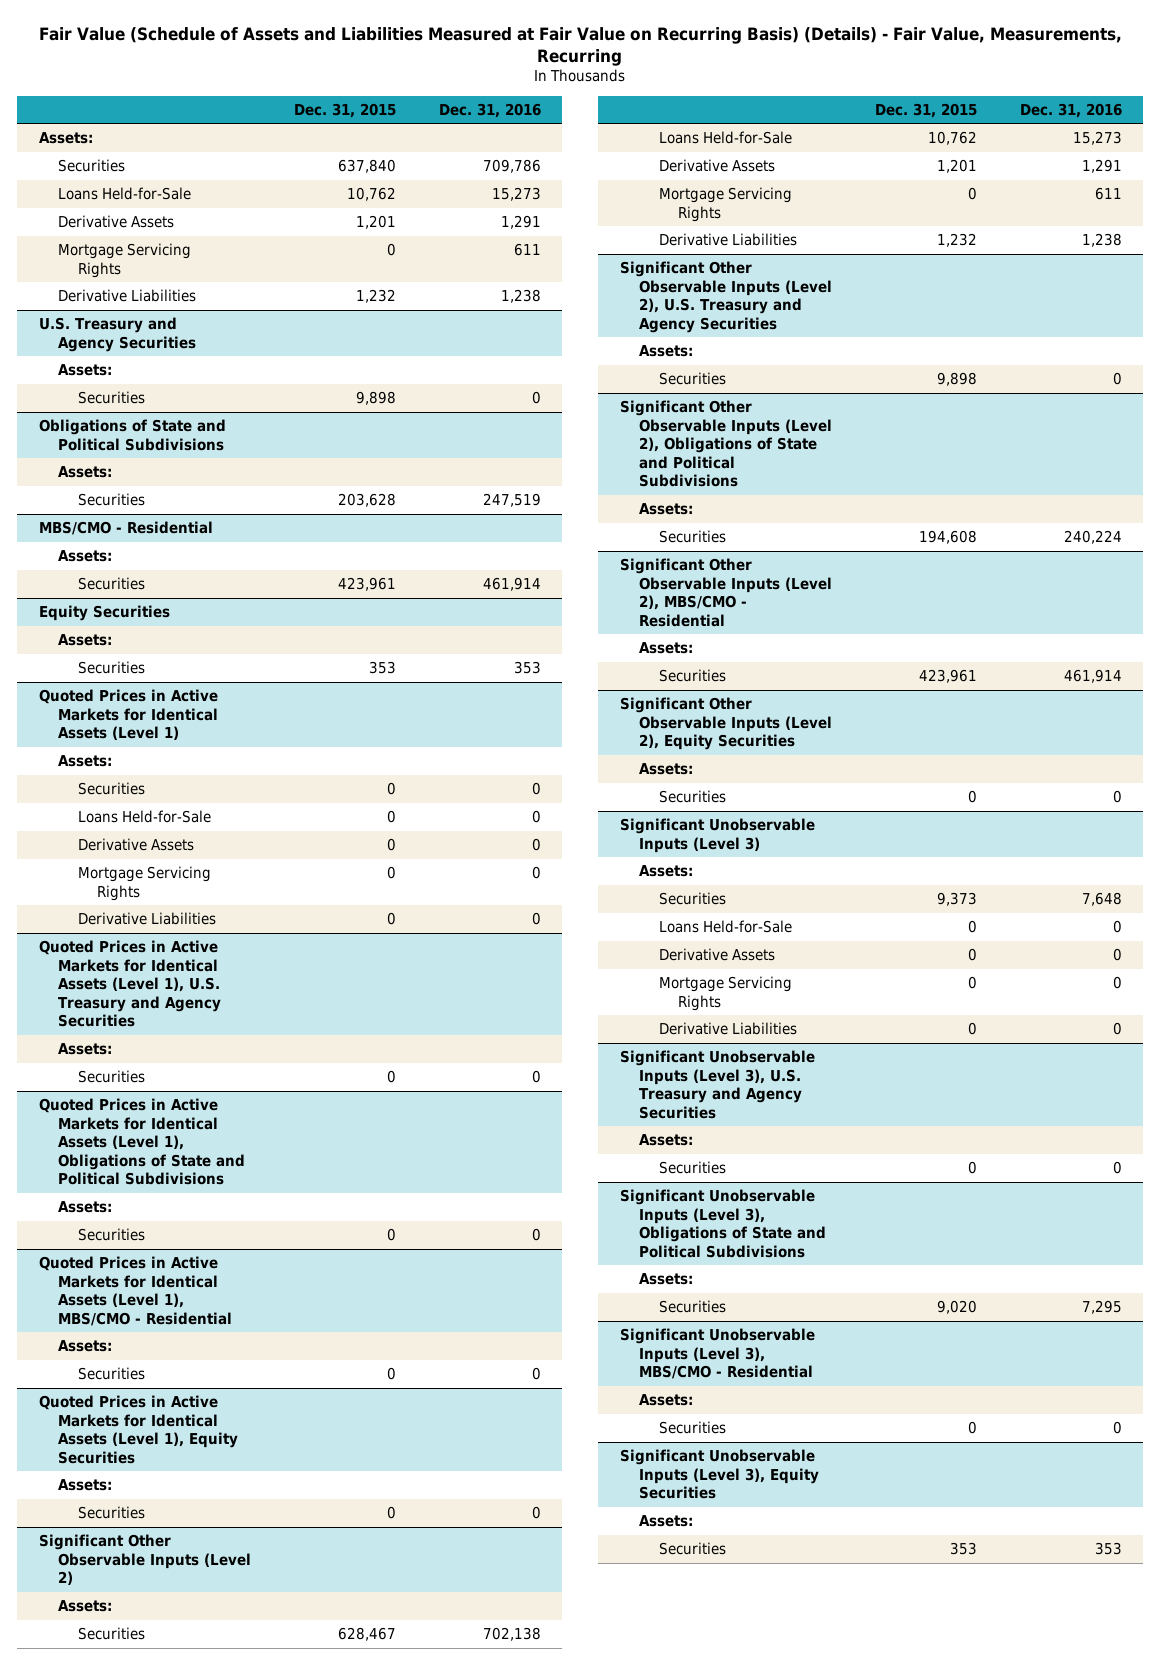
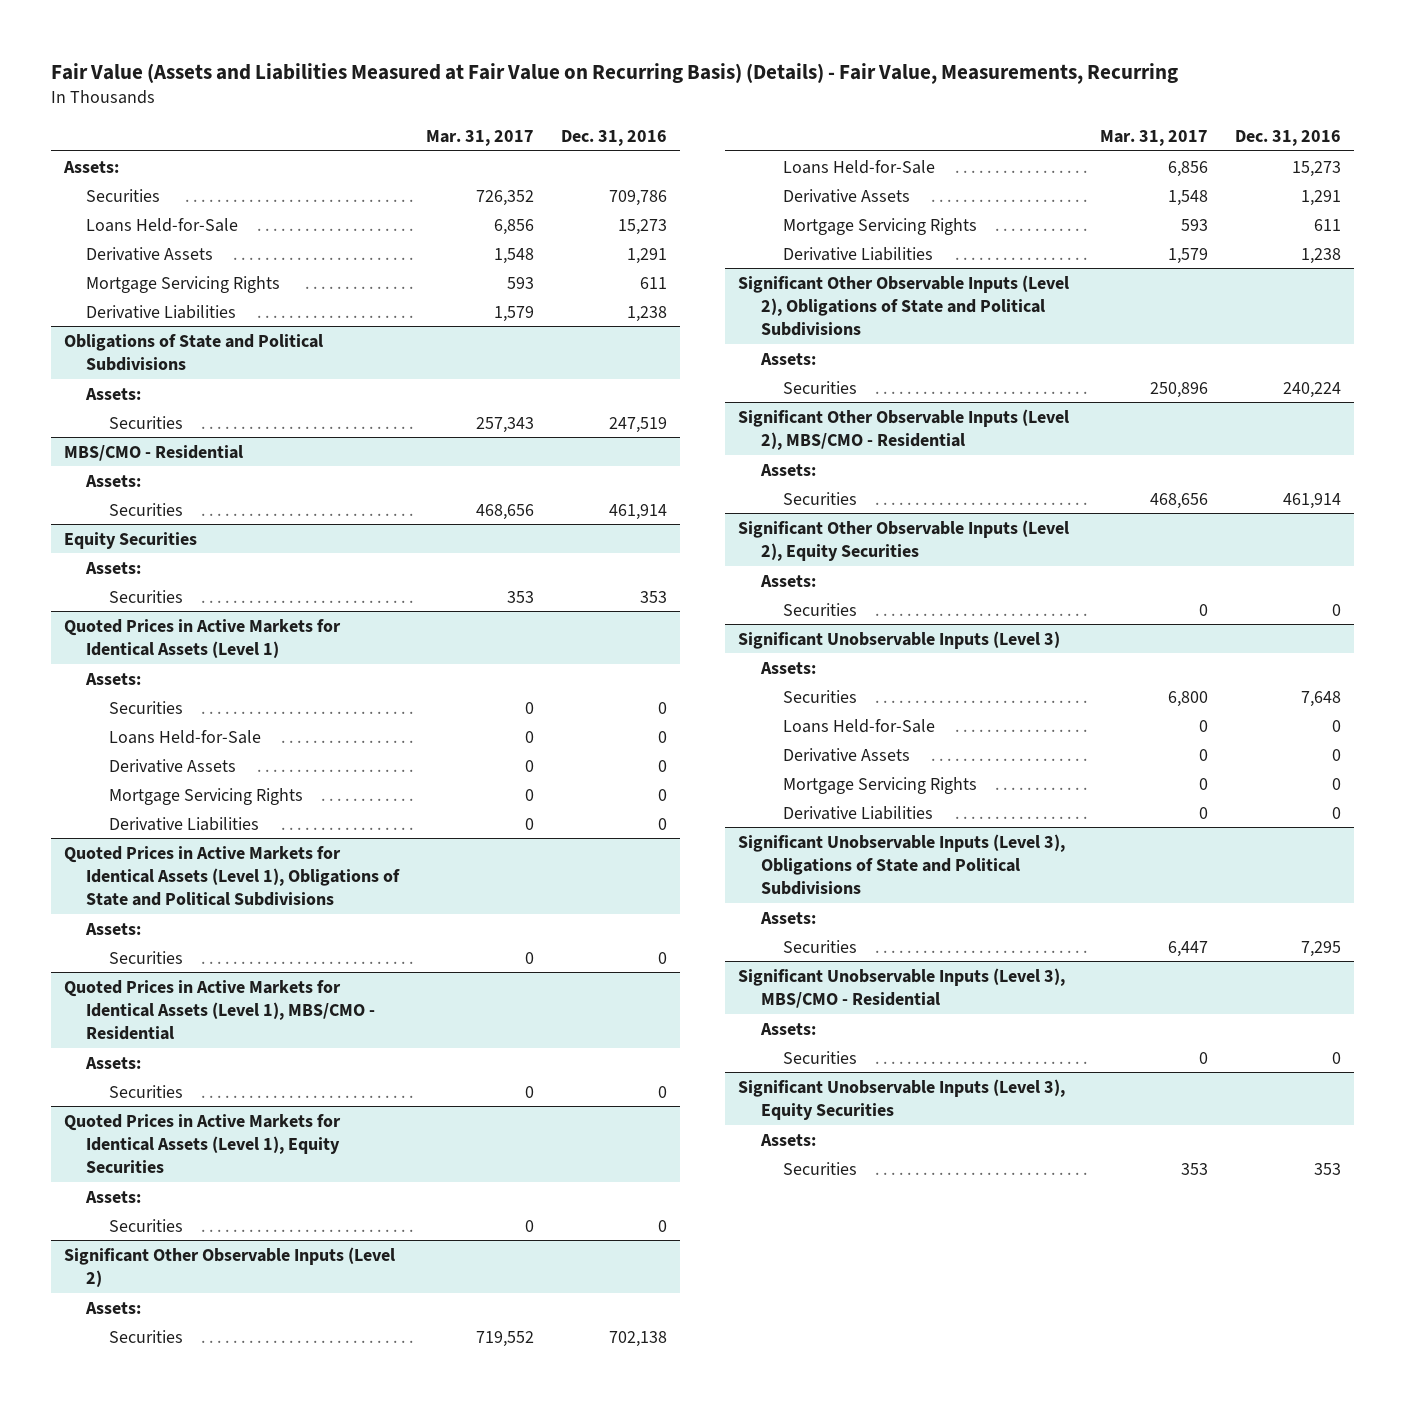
[39,26,1123,67] Fair Value (Schedule of Assets and Liabilities Measured at Fair Value on Recurring Basis) (Details) - Fair Value, Measurements, Recurring -> [50,62,1178,84] Fair Value (Assets and Liabilities Measured at Fair Value on Recurring Basis) (Details) - Fair Value, Measurements, Recurring
[294,102,397,118] Dec. 31, 2015 -> none
none -> [425,129,534,146] Mar. 31, 2017
[38,317,197,352] U.S. Treasury and Agency Securities -> none
[58,364,113,377] Assets: -> none
[77,391,145,405] Securities -> none
[38,940,222,1028] Quoted Prices in Active Markets for Identical Assets (Level 1), U.S. Treasury and Agency Securities -> none
[58,1043,113,1056] Assets: -> none
[77,1070,145,1084] Securities -> none
[619,261,833,333] Significant Other Observable Inputs (Level 2), U.S. Treasury and Agency Securities -> none
[639,345,694,358] Assets: -> none
[658,372,726,386] Securities -> none
[619,1050,815,1119] Significant Unobservable Inputs (Level 3), U.S. Treasury and Agency Securities -> none
[639,1134,694,1147] Assets: -> none
[658,1161,726,1175] Securities -> none

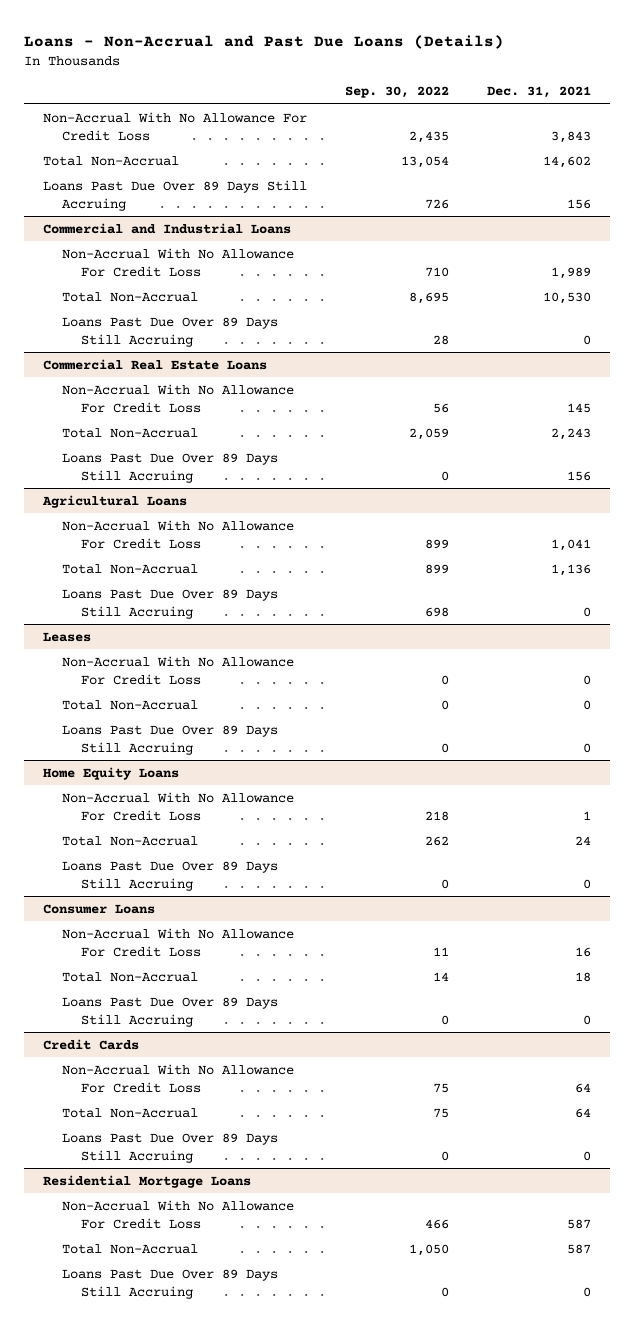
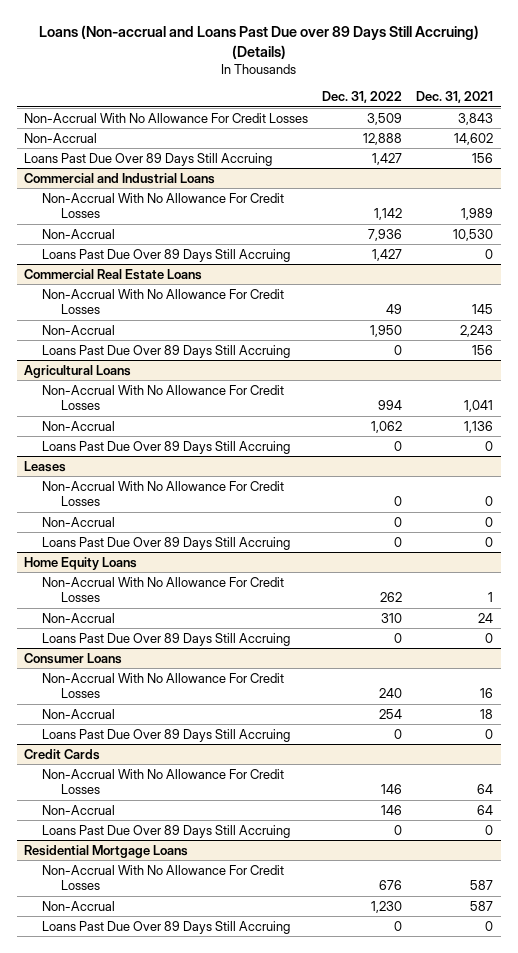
[24,34,505,49] Loans - Non-Accrual and Past Due Loans (Details) -> [38,24,479,59] Loans (Non-accrual and Loans Past Due over 89 Days Still Accruing) (Details)
[344,86,449,99] Sep. 30, 2022 -> none
none -> [322,91,403,104] Dec. 31, 2022
[42,111,307,141] Non-Accrual With No Allowance For Credit Loss -> [24,112,309,123] Non-Accrual With No Allowance For Credit Losses
[42,155,179,166] Total Non-Accrual -> [24,132,98,143] Non-Accrual
[61,247,294,277] Non-Accrual With No Allowance For Credit Loss -> [42,192,285,219] Non-Accrual With No Allowance For Credit Losses
[61,291,198,302] Total Non-Accrual -> [42,228,116,239] Non-Accrual
[61,383,294,413] Non-Accrual With No Allowance For Credit Loss -> [42,288,285,315] Non-Accrual With No Allowance For Credit Losses
[61,427,198,438] Total Non-Accrual -> [42,324,116,335] Non-Accrual
[61,519,294,549] Non-Accrual With No Allowance For Credit Loss -> [42,384,285,411] Non-Accrual With No Allowance For Credit Losses
[61,563,198,574] Total Non-Accrual -> [42,420,116,431] Non-Accrual
[61,655,294,685] Non-Accrual With No Allowance For Credit Loss -> [42,480,285,507] Non-Accrual With No Allowance For Credit Losses
[61,699,198,710] Total Non-Accrual -> [42,516,116,527] Non-Accrual
[61,791,294,821] Non-Accrual With No Allowance For Credit Loss -> [42,576,285,603] Non-Accrual With No Allowance For Credit Losses
[61,835,198,846] Total Non-Accrual -> [42,612,116,623] Non-Accrual
[61,927,294,957] Non-Accrual With No Allowance For Credit Loss -> [42,672,285,699] Non-Accrual With No Allowance For Credit Losses
[61,971,198,982] Total Non-Accrual -> [42,708,116,719] Non-Accrual
[61,1063,294,1093] Non-Accrual With No Allowance For Credit Loss -> [42,768,285,795] Non-Accrual With No Allowance For Credit Losses
[61,1107,198,1118] Total Non-Accrual -> [42,804,116,815] Non-Accrual
[61,1199,294,1229] Non-Accrual With No Allowance For Credit Loss -> [42,864,285,891] Non-Accrual With No Allowance For Credit Losses
[61,1243,198,1254] Total Non-Accrual -> [42,900,116,911] Non-Accrual

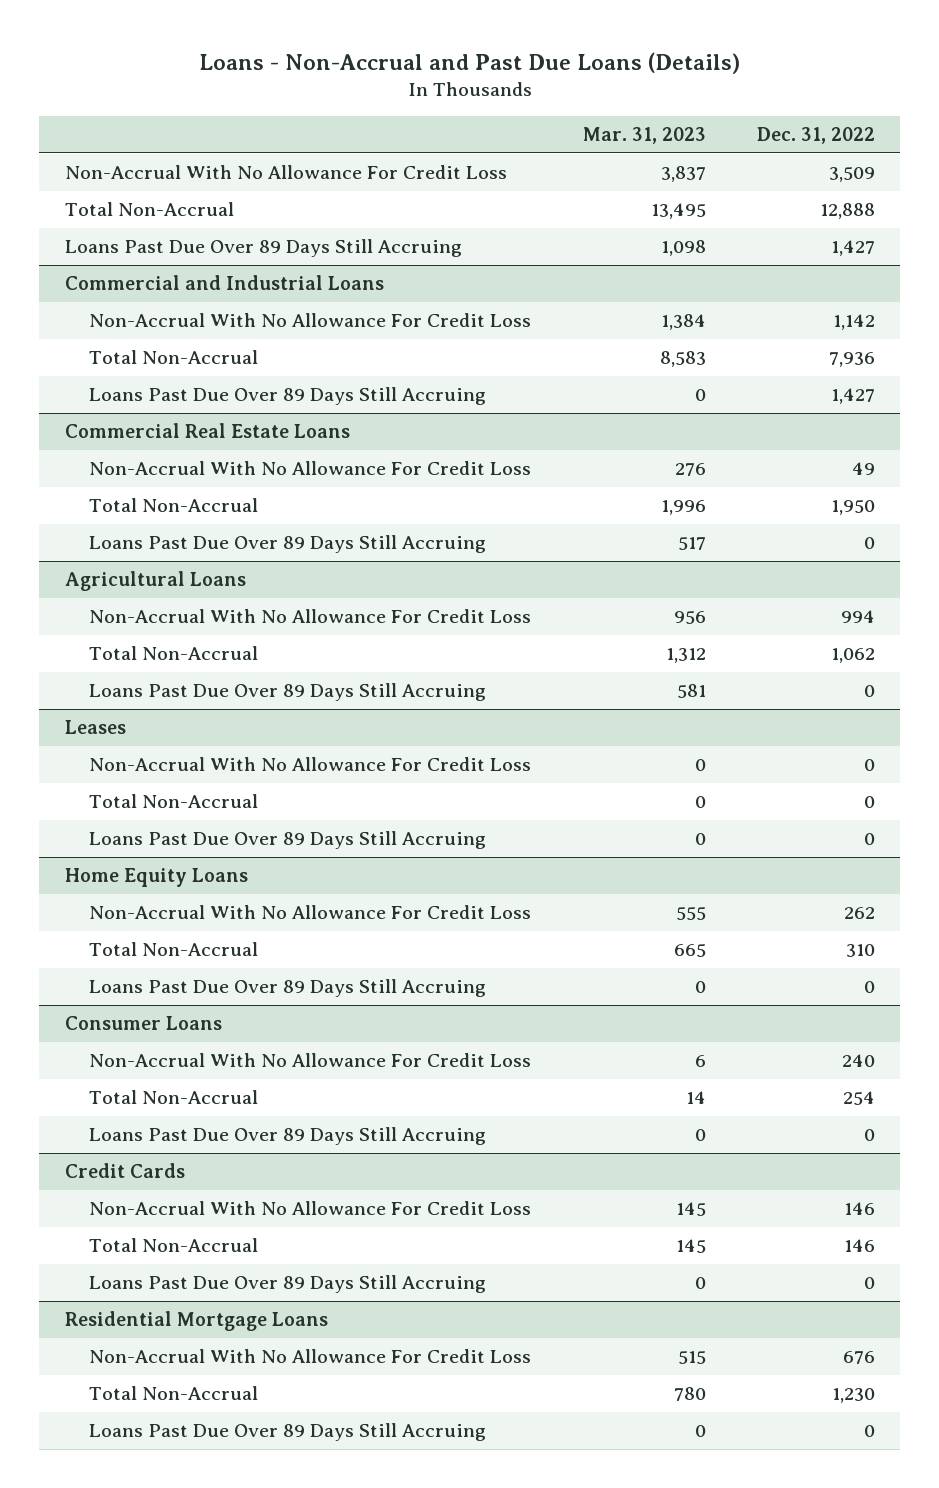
[38,24,479,59] Loans (Non-accrual and Loans Past Due over 89 Days Still Accruing) (Details) -> [198,51,740,74] Loans - Non-Accrual and Past Due Loans (Details)
[416,91,494,104] Dec. 31, 2021 -> none
none -> [582,127,706,145] Mar. 31, 2023
[24,112,309,123] Non-Accrual With No Allowance For Credit Losses -> [64,165,507,180] Non-Accrual With No Allowance For Credit Loss
[24,132,98,143] Non-Accrual -> [64,202,234,217] Total Non-Accrual
[42,192,285,219] Non-Accrual With No Allowance For Credit Losses -> [89,313,532,328] Non-Accrual With No Allowance For Credit Loss
[42,228,116,239] Non-Accrual -> [89,350,259,365] Total Non-Accrual
[42,288,285,315] Non-Accrual With No Allowance For Credit Losses -> [89,461,532,476] Non-Accrual With No Allowance For Credit Loss
[42,324,116,335] Non-Accrual -> [89,498,259,513] Total Non-Accrual
[42,384,285,411] Non-Accrual With No Allowance For Credit Losses -> [89,609,532,624] Non-Accrual With No Allowance For Credit Loss
[42,420,116,431] Non-Accrual -> [89,646,259,661] Total Non-Accrual
[42,480,285,507] Non-Accrual With No Allowance For Credit Losses -> [89,757,532,772] Non-Accrual With No Allowance For Credit Loss
[42,516,116,527] Non-Accrual -> [89,794,259,809] Total Non-Accrual
[42,576,285,603] Non-Accrual With No Allowance For Credit Losses -> [89,905,532,920] Non-Accrual With No Allowance For Credit Loss
[42,612,116,623] Non-Accrual -> [89,942,259,957] Total Non-Accrual
[42,672,285,699] Non-Accrual With No Allowance For Credit Losses -> [89,1053,532,1068] Non-Accrual With No Allowance For Credit Loss
[42,708,116,719] Non-Accrual -> [89,1090,259,1105] Total Non-Accrual
[42,768,285,795] Non-Accrual With No Allowance For Credit Losses -> [89,1201,532,1216] Non-Accrual With No Allowance For Credit Loss
[42,804,116,815] Non-Accrual -> [89,1238,259,1253] Total Non-Accrual
[42,864,285,891] Non-Accrual With No Allowance For Credit Losses -> [89,1349,532,1364] Non-Accrual With No Allowance For Credit Loss
[42,900,116,911] Non-Accrual -> [89,1386,259,1401] Total Non-Accrual

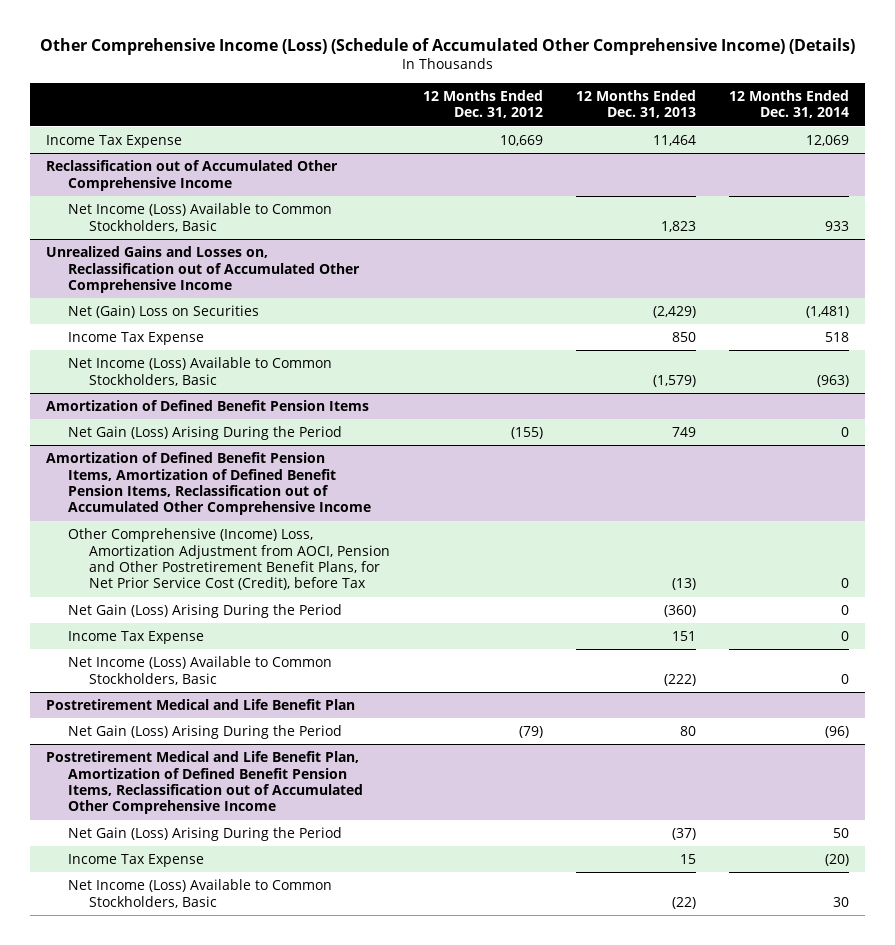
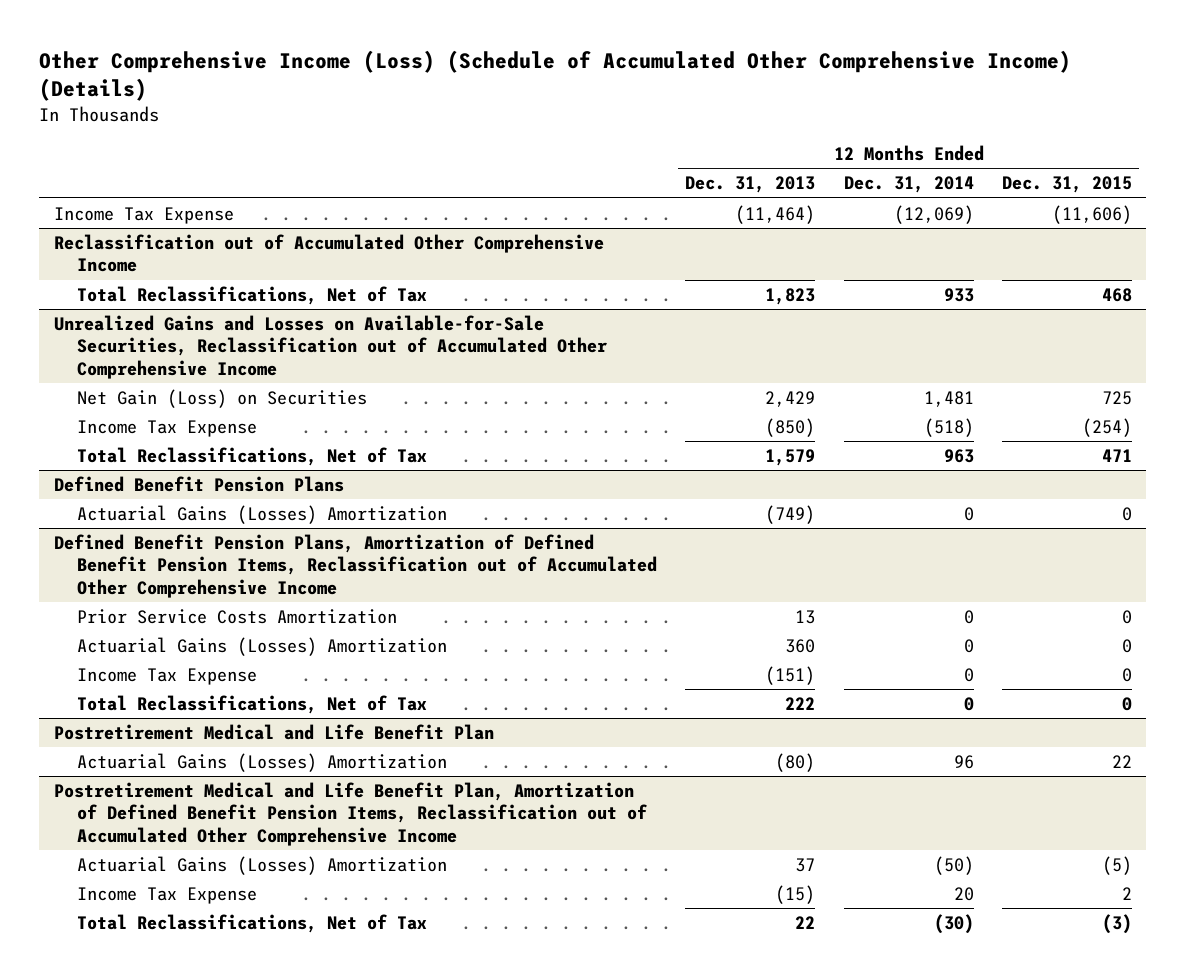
[423,89,544,119] 12 Months Ended Dec. 31, 2012 -> none
none -> [1001,176,1132,194] Dec. 31, 2015
[653,135,697,147] 11,464 -> [735,205,816,225] (11,464)
[805,135,849,147] 12,069 -> [893,205,974,225] (12,069)
[67,357,332,386] Net Income (Loss) Available to Common Stockholders, Basic -> none
[67,528,391,591] Other Comprehensive (Income) Loss, Amortization Adjustment from AOCI, Pension and Other Postretirement Benefit Plans, for Net Prior Service Cost (Credit), before Tax -> none
[67,656,332,685] Net Income (Loss) Available to Common Stockholders, Basic -> none
[67,203,332,232] Net Income (Loss) Available to Common Stockholders, Basic -> [77,286,428,306] Total Reclassifications, Net of Tax
[46,246,360,294] Unrealized Gains and Losses on, Reclassification out of Accumulated Other Comprehensive Income -> [53,315,608,379] Unrealized Gains and Losses on Available-for-Sale Securities, Reclassification out of Accumulated Other Comprehensive Income
[67,305,259,319] Net (Gain) Loss on Securities -> [77,389,368,409] Net Gain (Loss) on Securities
[653,306,697,319] (2,429) -> [765,391,816,408] 2,429
[805,306,849,319] (1,481) -> [923,391,974,408] 1,481
[672,332,697,343] 850 -> [765,418,816,438] (850)
[824,332,849,343] 518 -> [923,418,974,438] (518)
none -> [77,447,428,467] Total Reclassifications, Net of Tax
[46,400,370,412] Amortization of Defined Benefit Pension Items -> [53,476,344,493] Defined Benefit Pension Plans
[67,426,342,441] Net Gain (Loss) Arising During the Period -> [77,505,448,525] Actuarial Gains (Losses) Amortization
[672,427,697,438] 749 -> [765,505,816,525] (749)
[46,452,371,516] Amortization of Defined Benefit Pension Items, Amortization of Defined Benefit Pension Items, Reclassification out of Accumulated Other Comprehensive Income -> [53,534,658,598] Defined Benefit Pension Plans, Amortization of Defined Benefit Pension Items, Reclassification out of Accumulated Other Comprehensive Income
none -> [77,609,398,625] Prior Service Costs Amortization
[67,604,342,619] Net Gain (Loss) Arising During the Period -> [77,637,448,657] Actuarial Gains (Losses) Amortization
[664,605,697,618] (360) -> [785,639,816,654] 360
[672,631,697,642] 151 -> [765,666,816,686] (151)
none -> [77,695,428,715] Total Reclassifications, Net of Tax
[67,725,342,740] Net Gain (Loss) Arising During the Period -> [77,753,448,773] Actuarial Gains (Losses) Amortization
[680,726,697,737] 80 -> [775,753,816,773] (80)
[824,726,849,739] (96) -> [953,755,974,770] 96
[67,879,332,908] Net Income (Loss) Available to Common Stockholders, Basic -> none
[67,827,342,842] Net Gain (Loss) Arising During the Period -> [77,856,448,876] Actuarial Gains (Losses) Amortization
[672,828,697,841] (37) -> [795,858,816,873] 37
[832,828,849,839] 50 -> [933,856,974,876] (50)
[680,854,697,865] 15 -> [775,885,816,905] (15)
[824,854,849,867] (20) -> [953,887,974,902] 20
none -> [77,914,428,934] Total Reclassifications, Net of Tax

